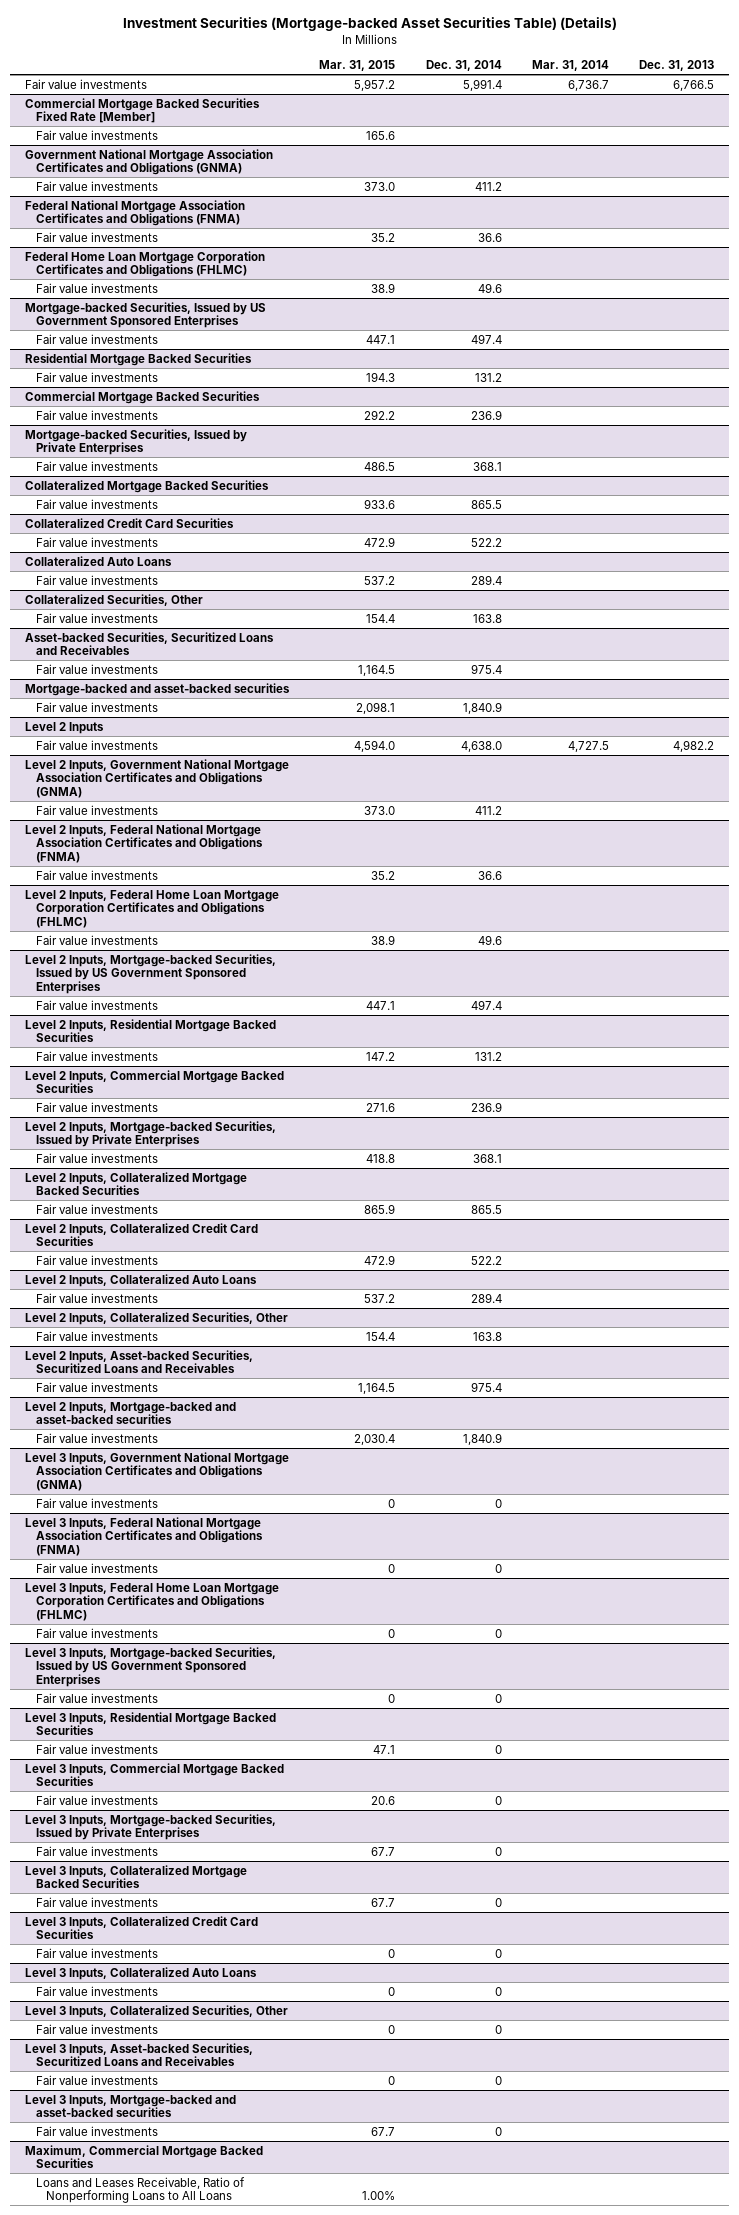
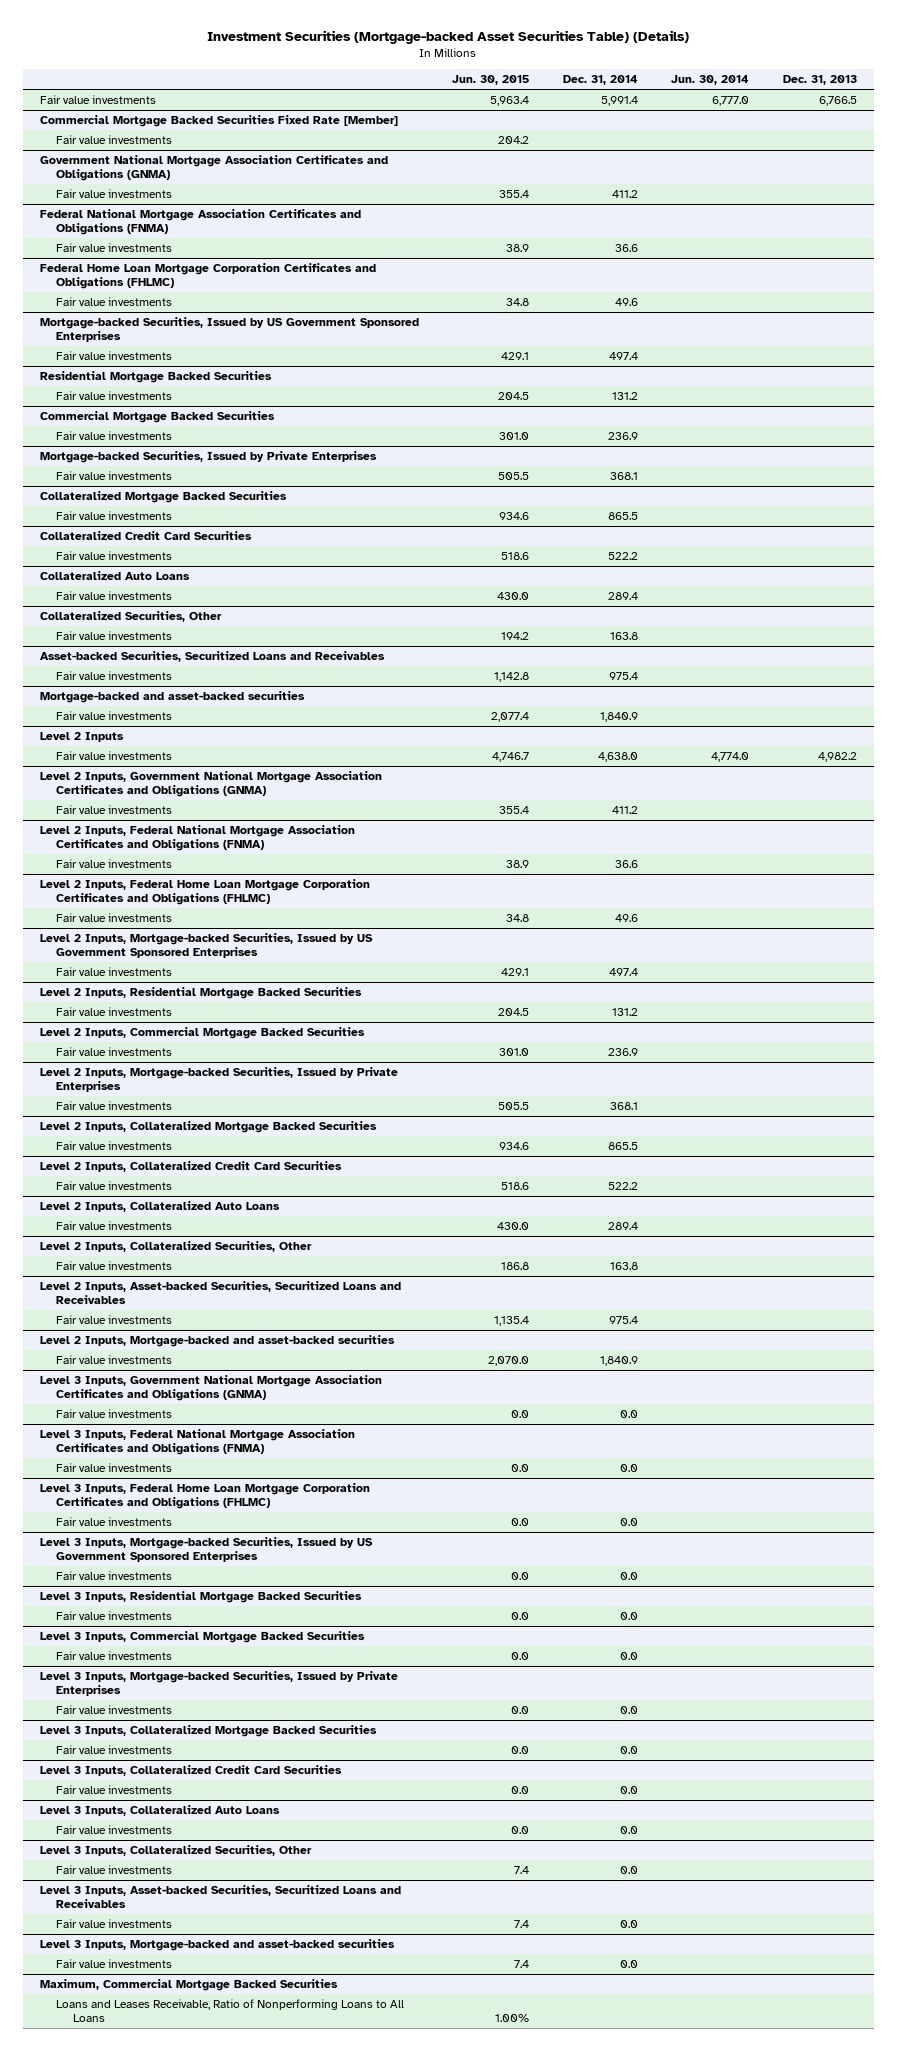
[319,60,396,72] Mar. 31, 2015 -> none
[531,60,609,72] Mar. 31, 2014 -> none
none -> [452,75,530,86] Jun. 30, 2015
none -> [671,75,750,86] Jun. 30, 2014
[494,1498,502,1508] 0 -> [619,1410,638,1419] 0.0
[494,1563,502,1573] 0 -> [619,1464,638,1473] 0.0
[494,1628,502,1638] 0 -> [619,1518,638,1527] 0.0
[494,1693,502,1703] 0 -> [619,1572,638,1581] 0.0
[494,1744,502,1754] 0 -> [619,1612,638,1621] 0.0
[494,1795,502,1805] 0 -> [619,1652,638,1661] 0.0
[494,1846,502,1856] 0 -> [619,1706,638,1715] 0.0
[494,1897,502,1907] 0 -> [619,1746,638,1755] 0.0
[494,1948,502,1958] 0 -> [619,1786,638,1795] 0.0
[494,1986,502,1996] 0 -> [619,1826,638,1835] 0.0
[494,2024,502,2034] 0 -> [619,1866,638,1875] 0.0
[494,2075,502,2085] 0 -> [619,1920,638,1929] 0.0
[494,2126,502,2136] 0 -> [619,1960,638,1969] 0.0

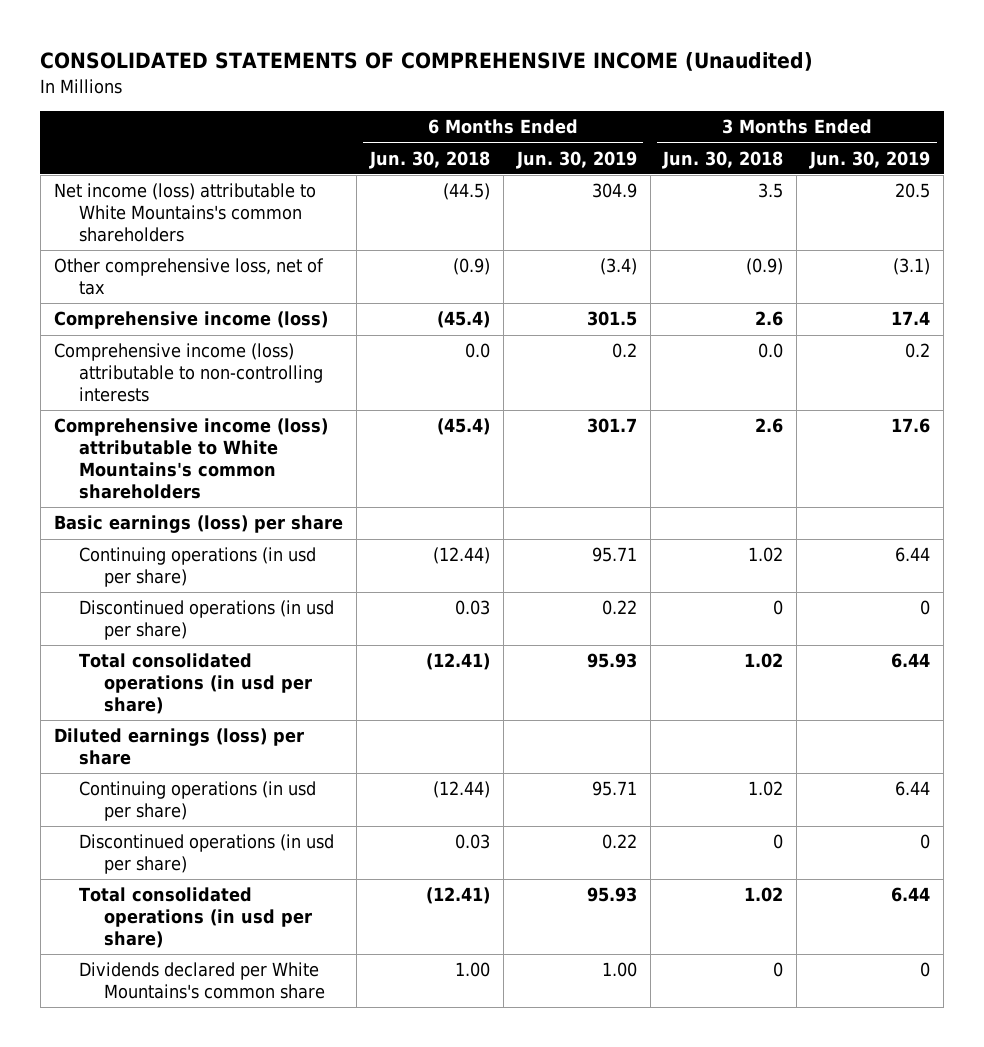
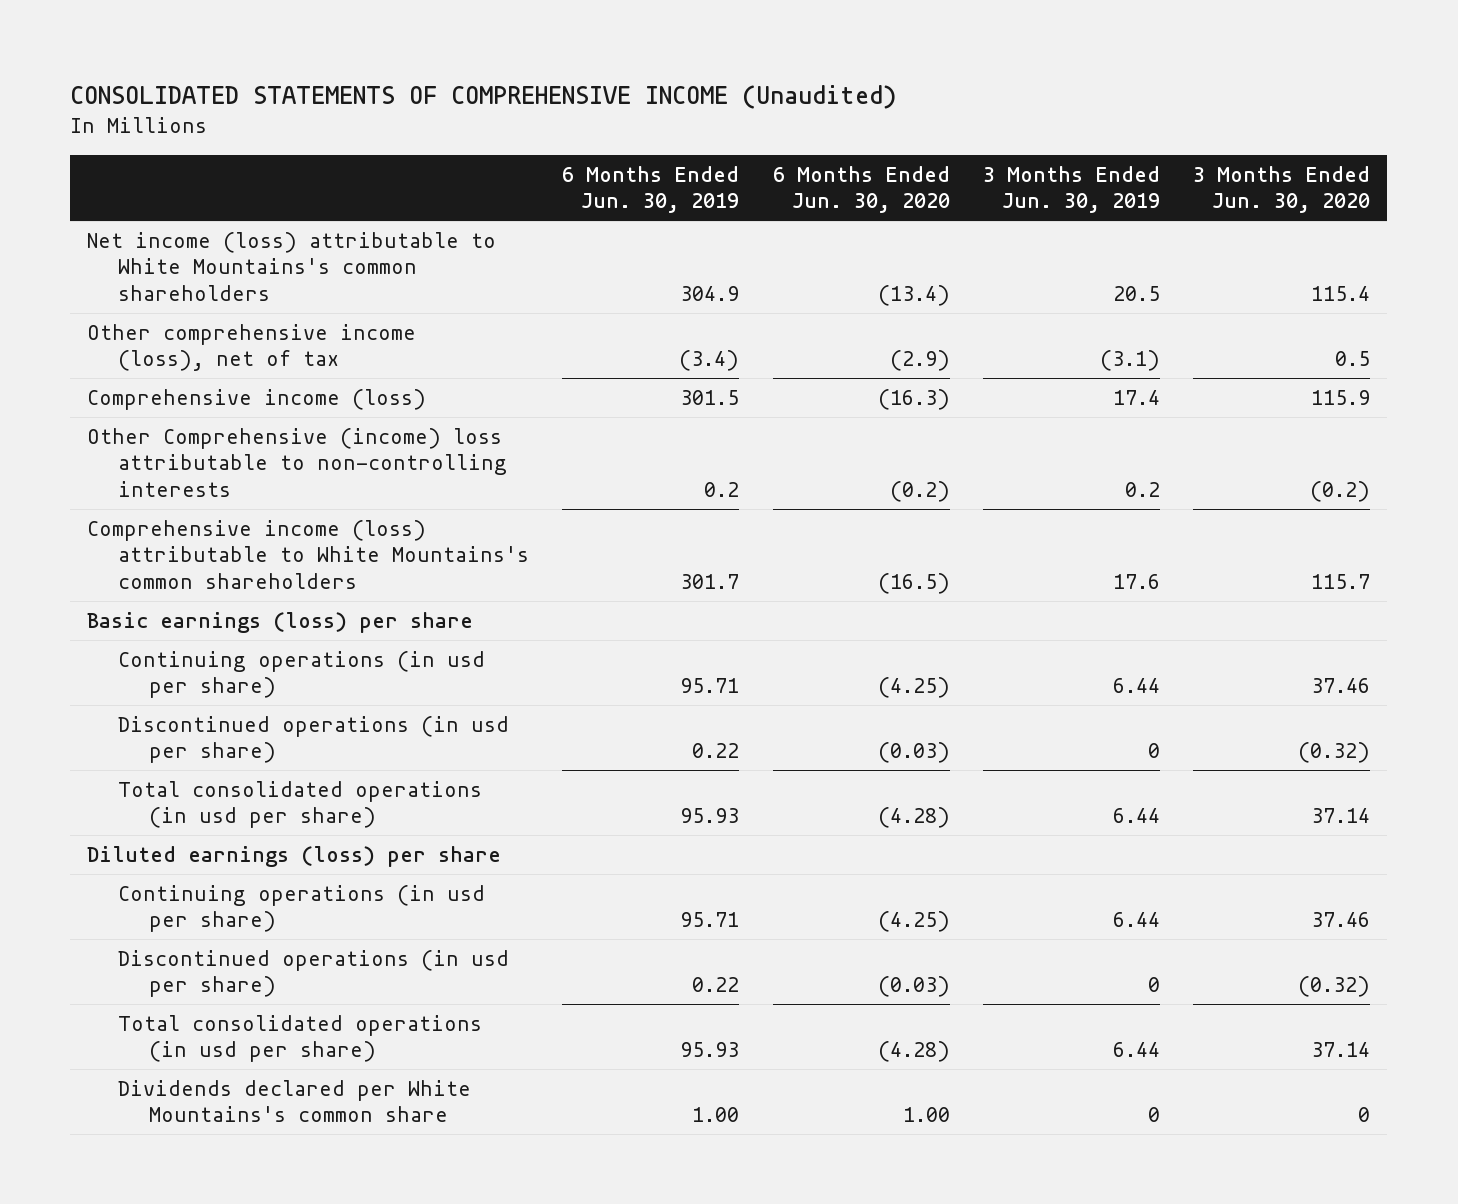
[368,150,490,169] Jun. 30, 2018 -> none
[662,150,784,169] Jun. 30, 2018 -> none
none -> [772,165,950,214] 6 Months Ended Jun. 30, 2020
none -> [1193,165,1371,214] 3 Months Ended Jun. 30, 2020
[53,258,324,296] Other comprehensive loss, net of tax -> [87,323,417,372] Other comprehensive income (loss), net of tax
[53,343,323,402] Comprehensive income (loss) attributable to non-controlling interests -> [87,427,507,497] Other Comprehensive (income) loss attributable to non-controlling interests

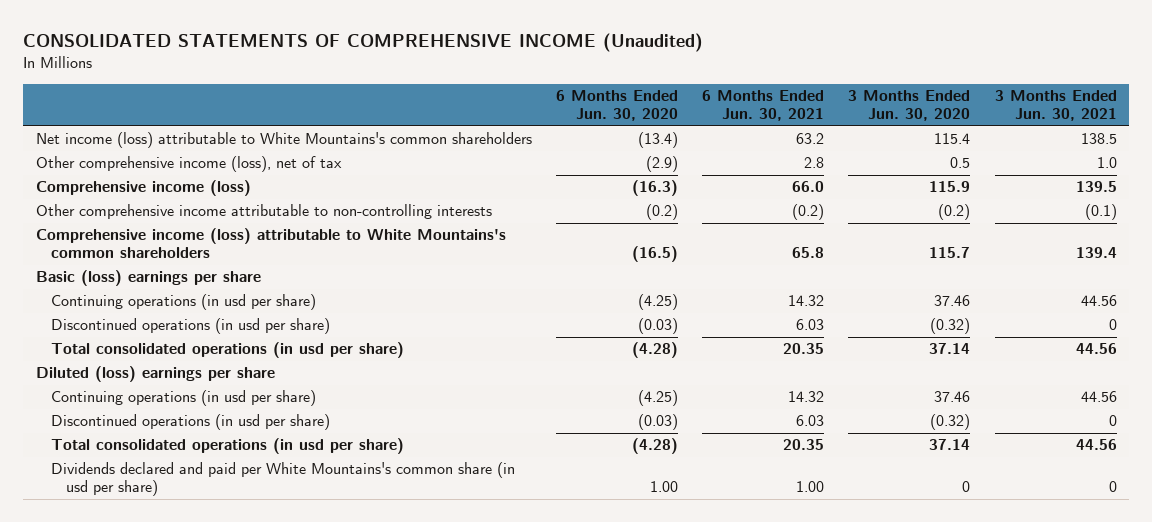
[562,165,740,214] 6 Months Ended Jun. 30, 2019 -> none
[983,165,1161,214] 3 Months Ended Jun. 30, 2019 -> none
none -> [702,90,825,122] 6 Months Ended Jun. 30, 2021
none -> [994,90,1117,122] 3 Months Ended Jun. 30, 2021
[87,427,507,497] Other Comprehensive (income) loss attributable to non-controlling interests -> [35,204,492,220] Other comprehensive income attributable to non-controlling interests
[87,611,474,633] Basic earnings (loss) per share -> [35,270,261,287] Basic (loss) earnings per share
[87,845,502,867] Diluted earnings (loss) per share -> [35,366,275,383] Diluted (loss) earnings per share
[117,1079,471,1123] Dividends declared per White Mountains's common share -> [50,462,515,497] Dividends declared and paid per White Mountains's common share (in usd per share)

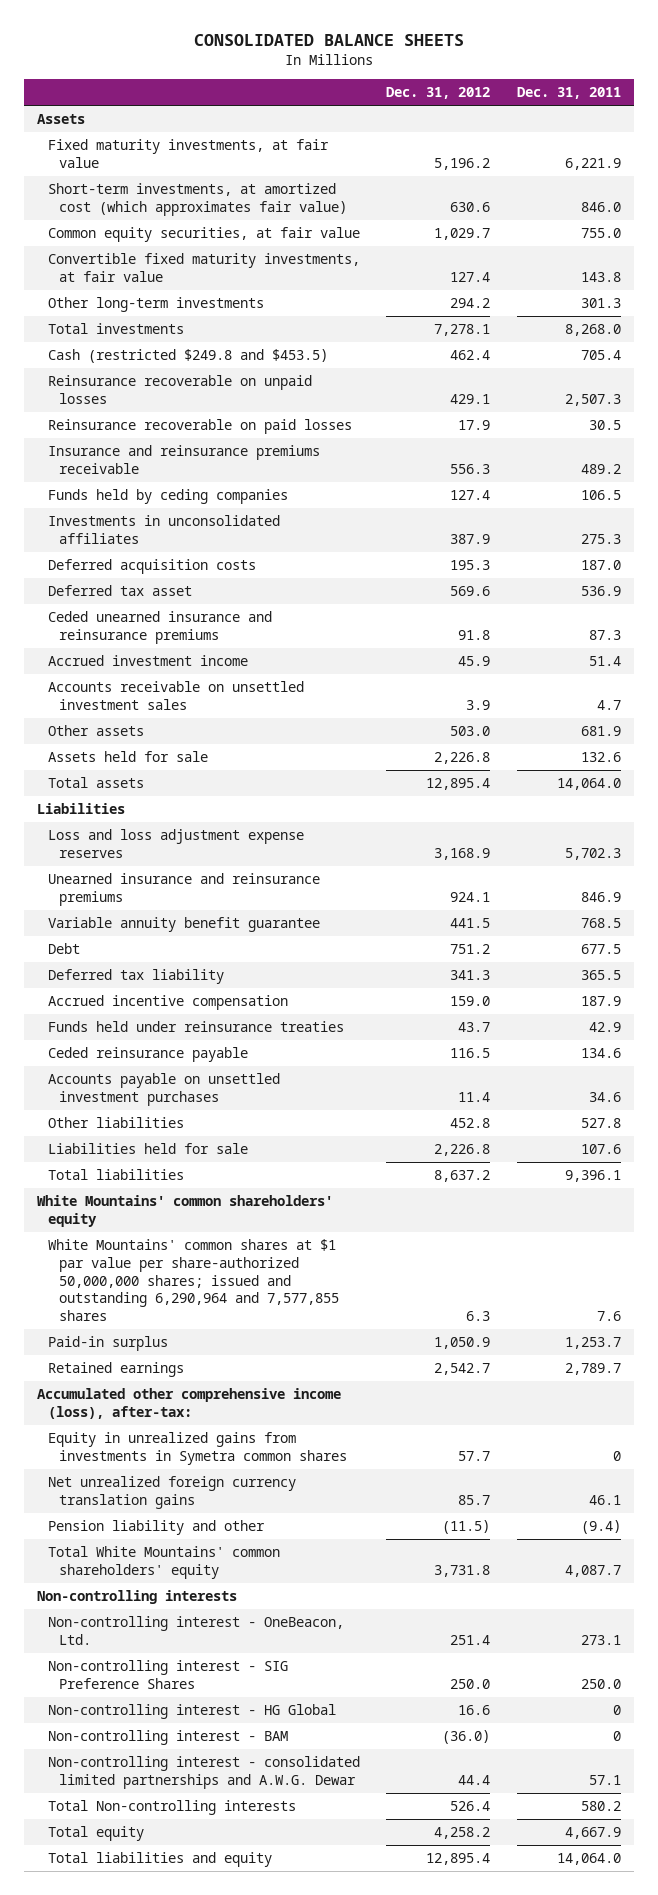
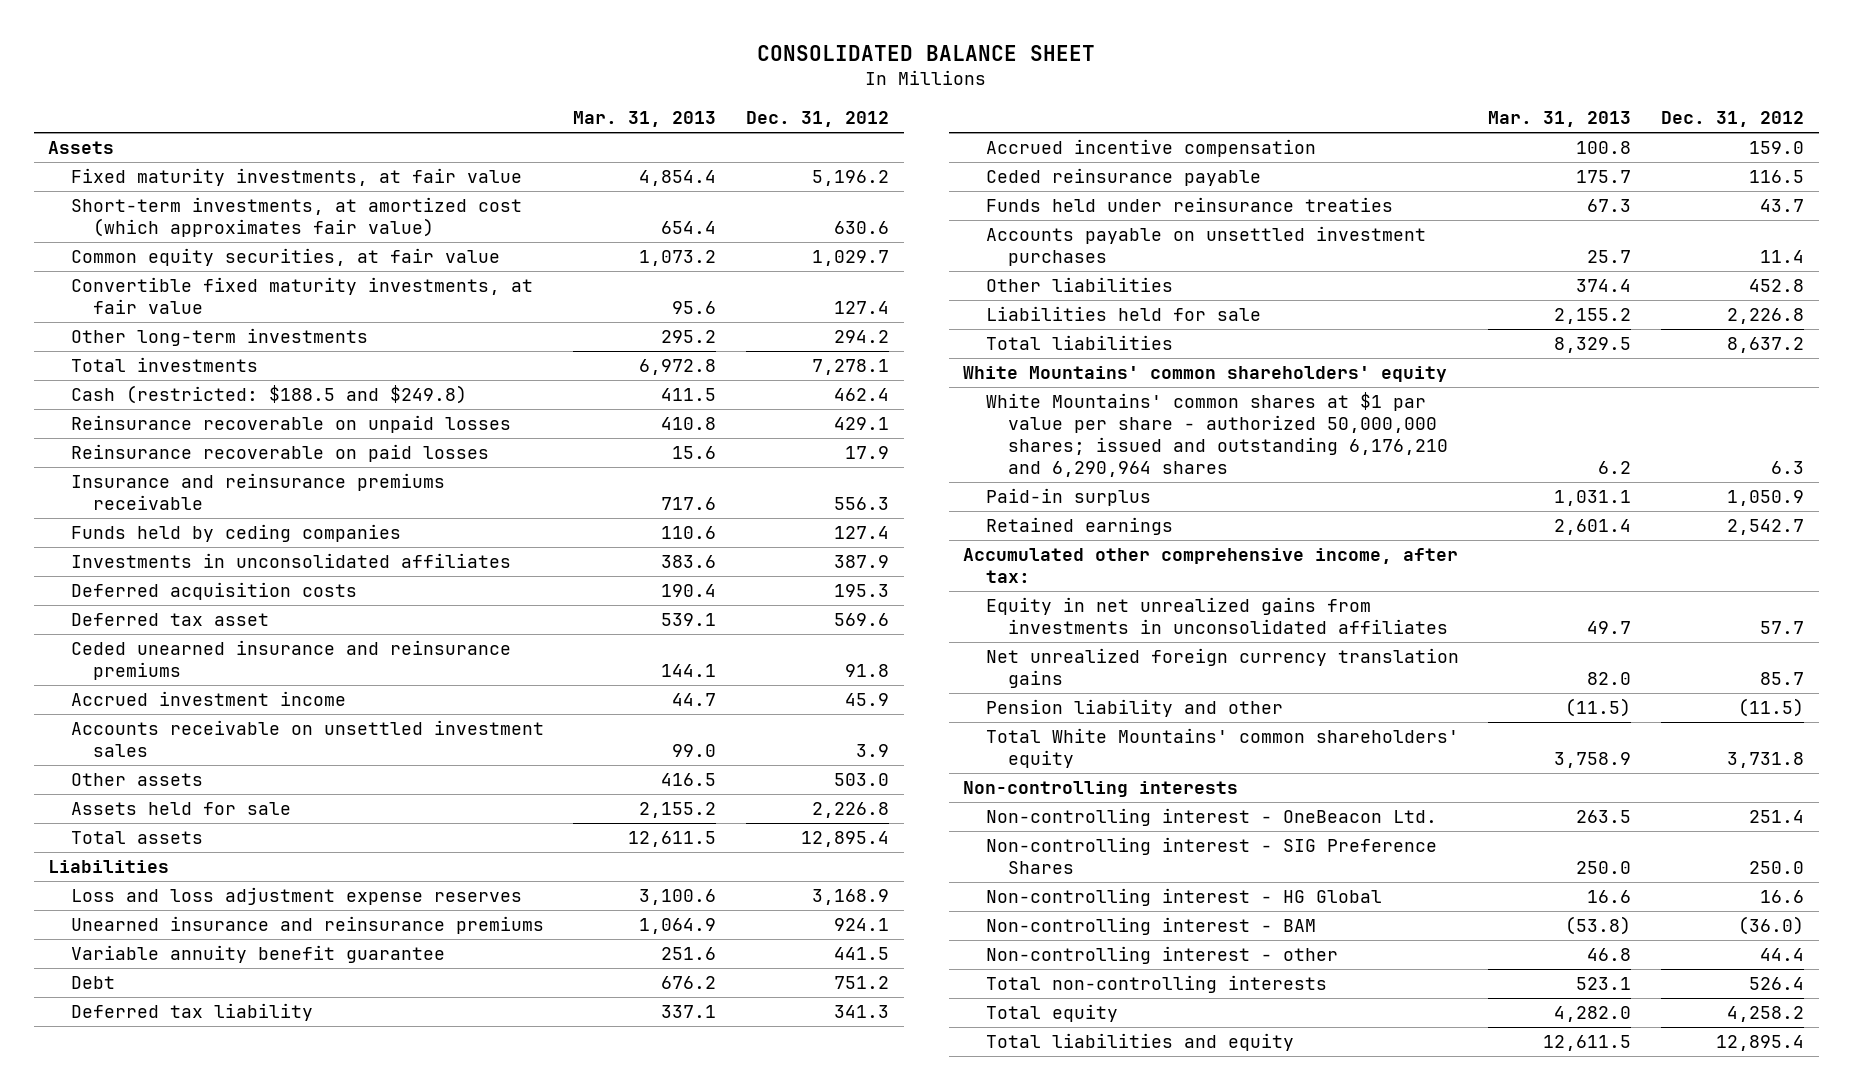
[193,33,464,46] CONSOLIDATED BALANCE SHEETS -> [757,45,1096,62] CONSOLIDATED BALANCE SHEET
[516,87,621,100] Dec. 31, 2011 -> none
none -> [573,111,717,128] Mar. 31, 2013
[48,349,329,364] Cash (restricted $249.8 and $453.5) -> [70,385,467,405] Cash (restricted: $188.5 and $249.8)
[48,1021,345,1033] Funds held under reinsurance treaties -> [985,197,1393,213] Funds held under reinsurance treaties
[48,1239,340,1321] White Mountains' common shares at $1 par value per share-authorized 50,000,000 shares; issued and outstanding 6,290,964 and 7,577,855 shares -> [985,392,1448,478] White Mountains' common shares at $1 par value per share - authorized 50,000,000 shares; issued and outstanding 6,176,210 and 6,290,964 shares
[36,1388,341,1419] Accumulated other comprehensive income (loss), after-tax: -> [963,548,1459,584] Accumulated other comprehensive income, after tax:
[48,1432,348,1465] Equity in unrealized gains from investments in Symetra common shares -> [985,597,1448,635] Equity in net unrealized gains from investments in unconsolidated affiliates
[48,1616,345,1645] Non-controlling interest - OneBeacon, Ltd. -> [985,808,1437,827] Non-controlling interest - OneBeacon Ltd.
[48,1756,361,1789] Non-controlling interest - consolidated limited partnerships and A.W.G. Dewar -> [985,946,1338,965] Non-controlling interest - other
[48,1800,297,1816] Total Non-controlling interests -> [985,975,1327,994] Total non-controlling interests

